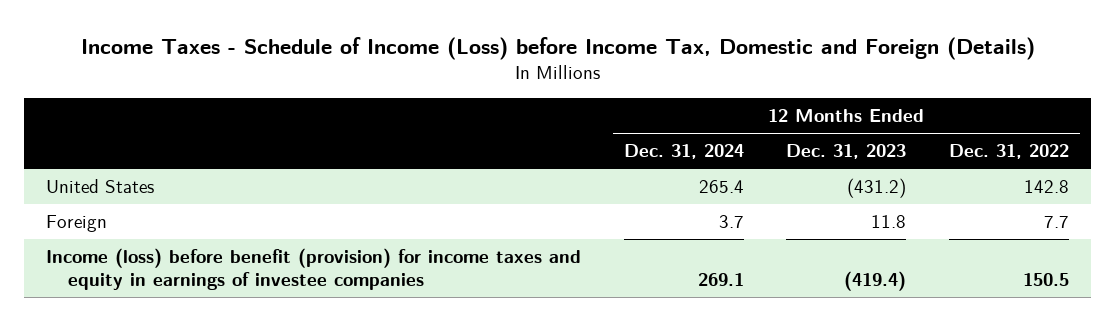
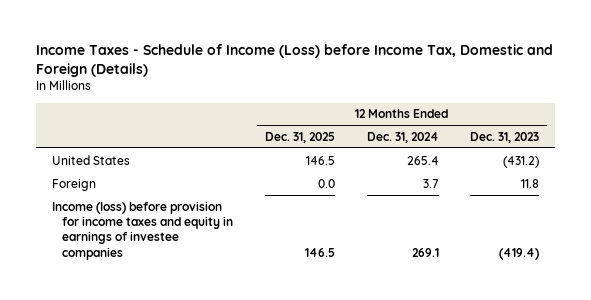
[949,144,1070,160] Dec. 31, 2022 -> none
none -> [265,131,336,143] Dec. 31, 2025
[45,248,581,291] Income (loss) before benefit (provision) for income taxes and equity in earnings of investee companies -> [51,200,234,260] Income (loss) before provision for income taxes and equity in earnings of investee companies

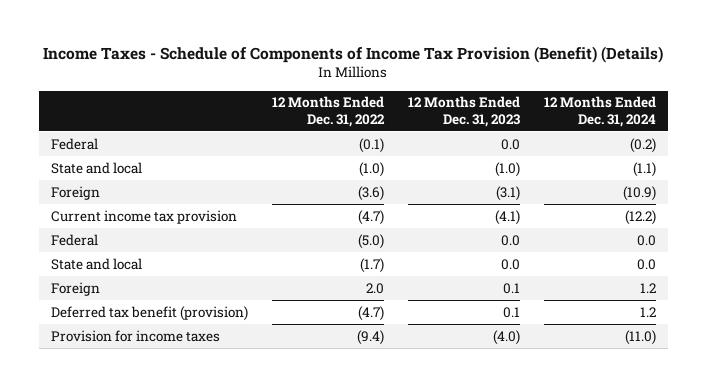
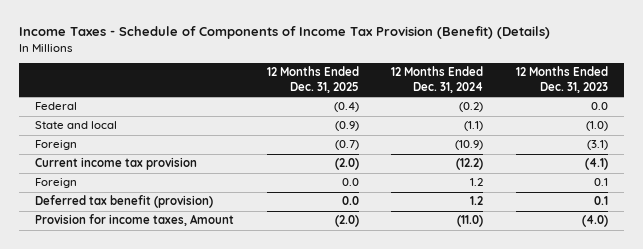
[271,96,385,127] 12 Months Ended Dec. 31, 2022 -> none
none -> [266,66,359,93] 12 Months Ended Dec. 31, 2025
[50,233,98,246] Federal -> none
[50,257,142,270] State and local -> none
[50,329,220,342] Provision for income taxes -> [35,214,235,227] Provision for income taxes, Amount

